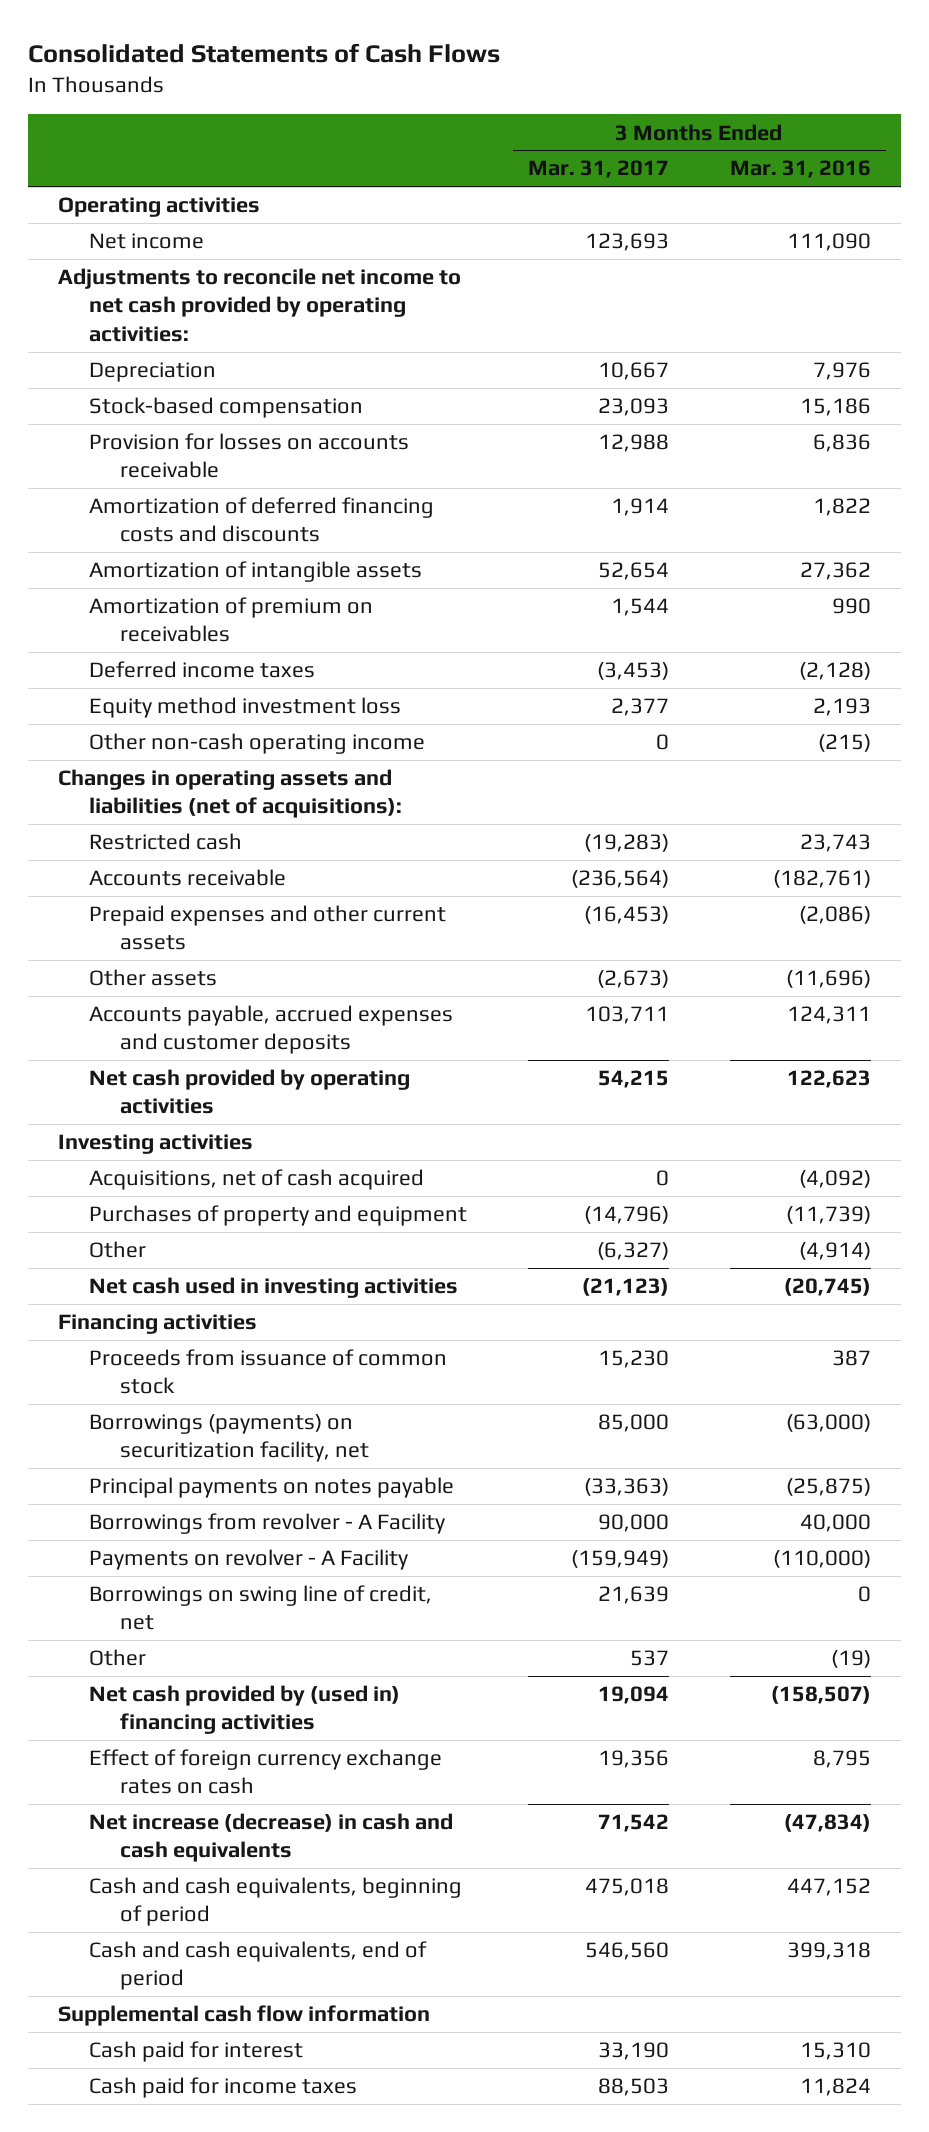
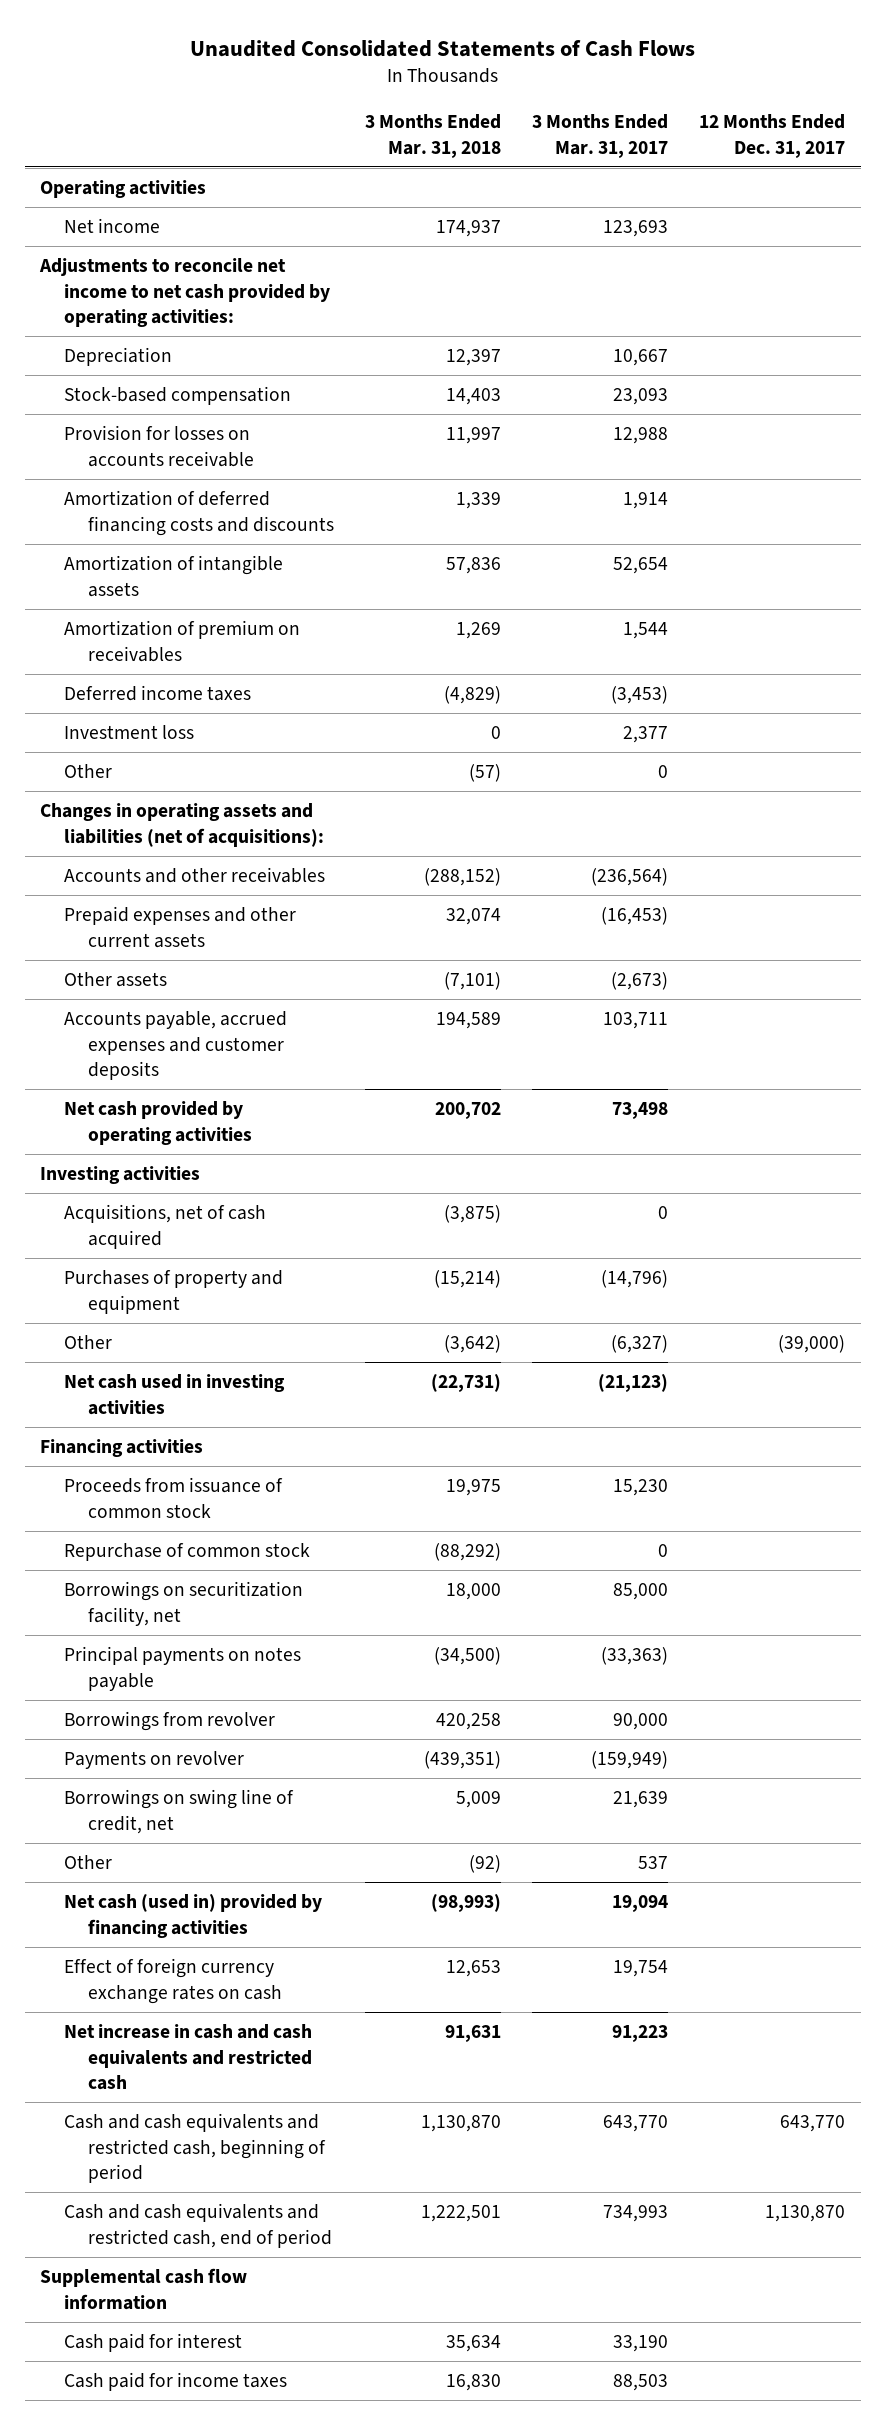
[28,43,501,64] Consolidated Statements of Cash Flows -> [189,39,695,57] Unaudited Consolidated Statements of Cash Flows
[729,160,871,179] Mar. 31, 2016 -> none
none -> [365,114,502,158] 3 Months Ended Mar. 31, 2018
none -> [699,114,846,158] 12 Months Ended Dec. 31, 2017
[89,697,402,719] Equity method investment loss -> [64,725,195,740] Investment loss
[89,733,426,755] Other non-cash operating income -> [64,764,113,779] Other
[89,833,243,851] Restricted cash -> none
[89,869,287,887] Accounts receivable -> [64,867,326,884] Accounts and other receivables
[597,1070,669,1089] 54,215 -> [612,1102,669,1120] 73,498
none -> [64,1543,311,1562] Repurchase of common stock
[89,1414,369,1463] Borrowings (payments) on securitization facility, net -> [64,1581,304,1626] Borrowings on securitization facility, net
[89,1513,446,1535] Borrowings from revolver - A Facility -> [64,1711,276,1732] Borrowings from revolver
[89,1549,409,1571] Payments on revolver - A Facility -> [64,1751,245,1770] Payments on revolver
[89,1685,401,1735] Net cash provided by (used in) financing activities -> [64,1894,323,1938] Net cash (used in) provided by financing activities
[597,1750,669,1769] 19,356 -> [613,1960,669,1978] 19,754
[89,1813,454,1863] Net increase (decrease) in cash and cash equivalents -> [64,2024,313,2091] Net increase in cash and cash equivalents and restricted cash
[597,1814,669,1833] 71,542 -> [612,2025,669,2043] 91,223
[89,1877,463,1927] Cash and cash equivalents, beginning of period -> [64,2113,327,2184] Cash and cash equivalents and restricted cash, beginning of period
[584,1878,669,1897] 475,018 -> [603,2115,669,2133] 643,770
[89,1941,428,1991] Cash and cash equivalents, end of period -> [64,2203,333,2248] Cash and cash equivalents and restricted cash, end of period
[584,1942,669,1961] 546,560 -> [603,2205,669,2223] 734,993

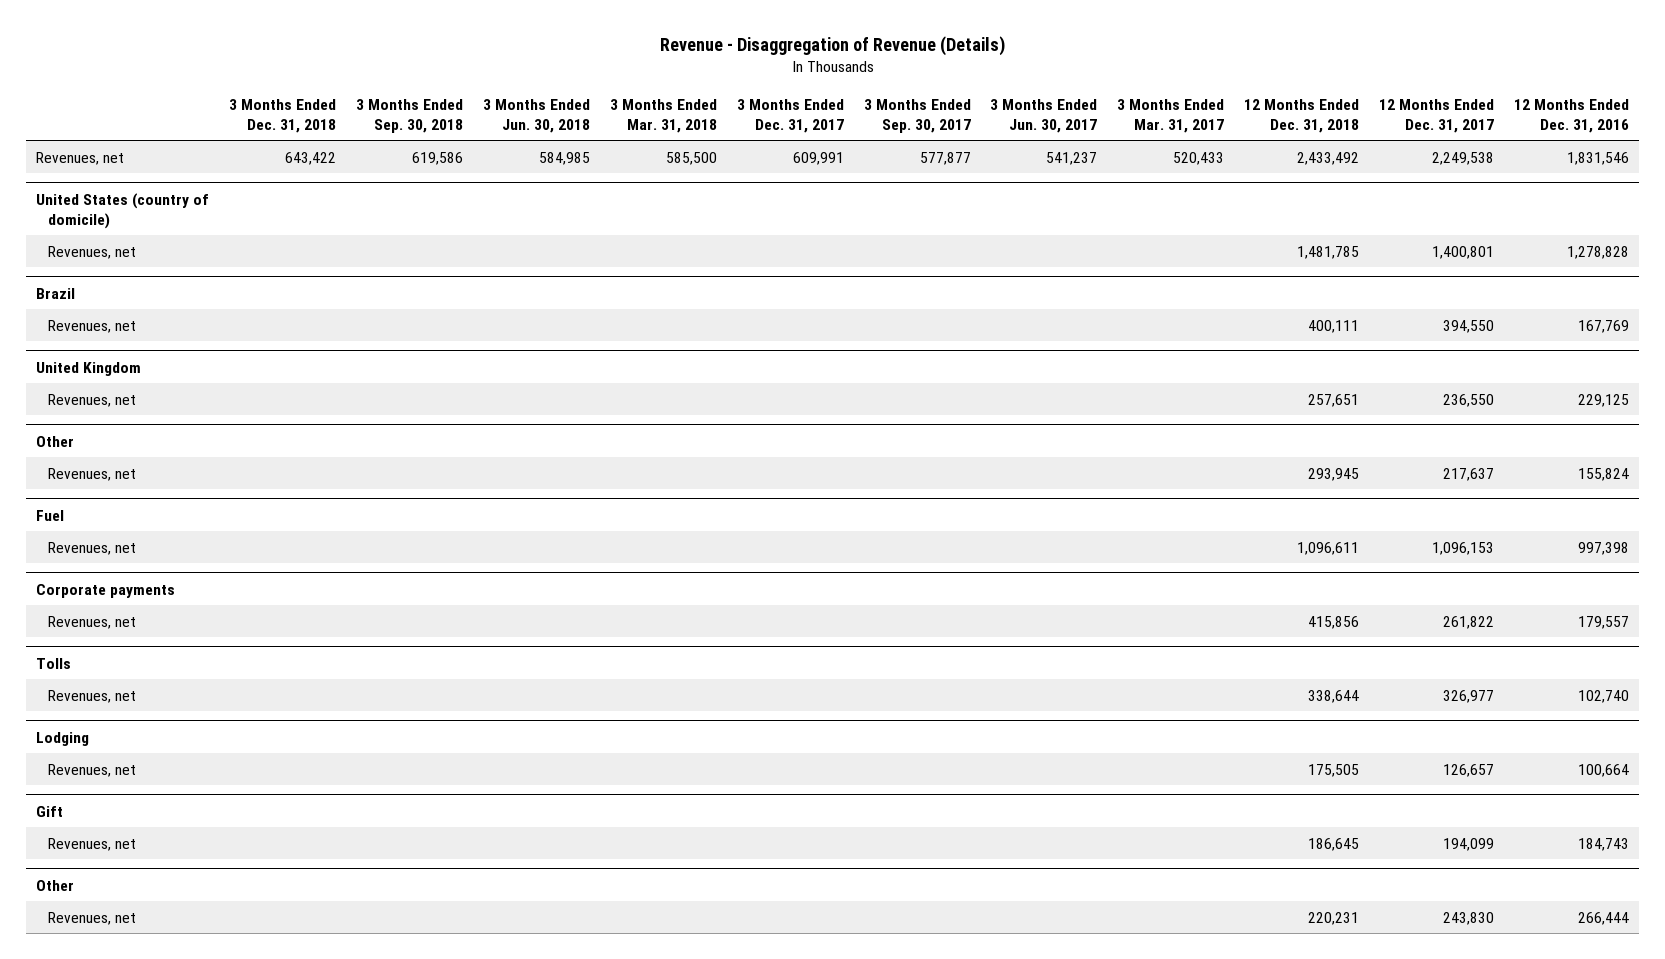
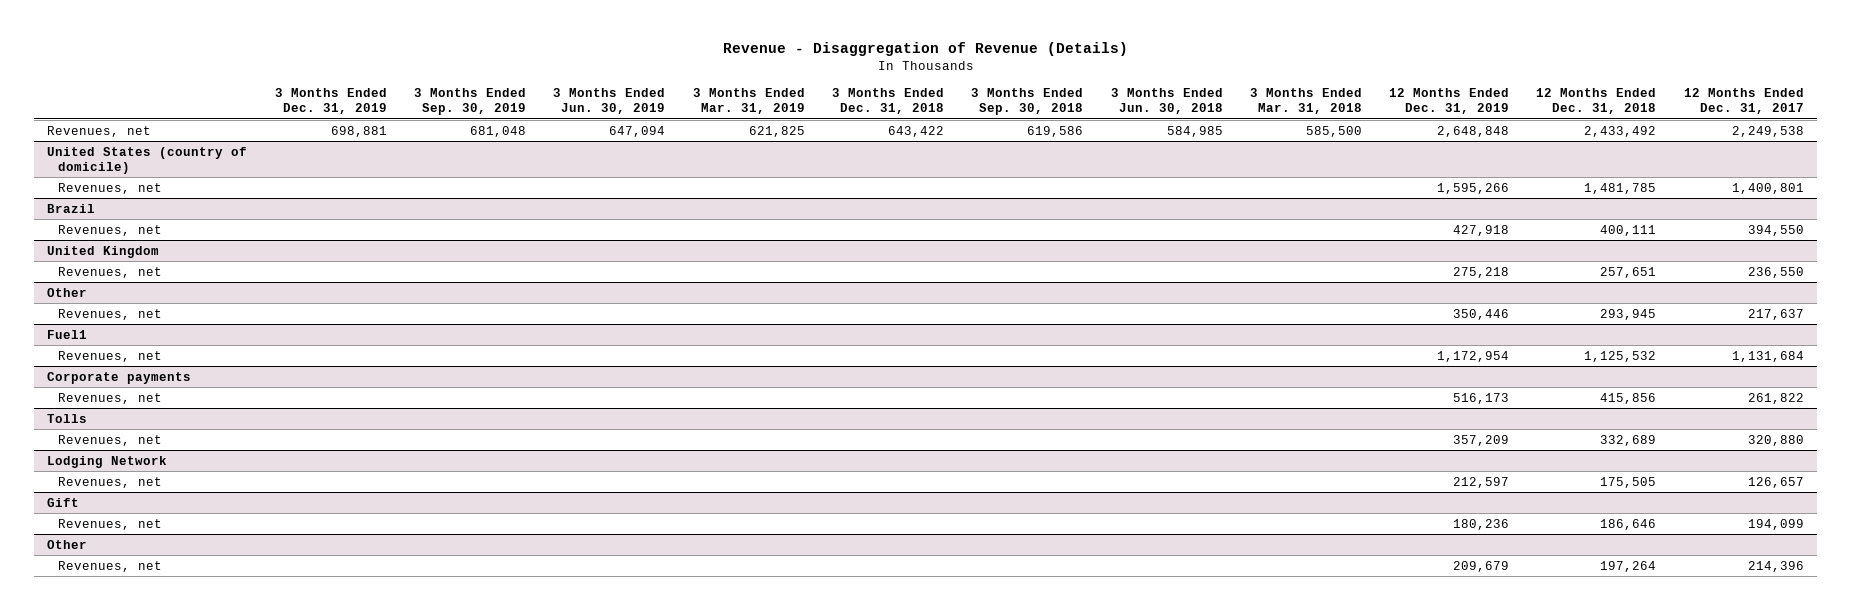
[736,98,844,133] 3 Months Ended Dec. 31, 2017 -> none
[863,98,971,133] 3 Months Ended Sep. 30, 2017 -> none
[990,98,1098,133] 3 Months Ended Jun. 30, 2017 -> none
[1117,98,1225,133] 3 Months Ended Mar. 31, 2017 -> none
[1514,98,1630,133] 12 Months Ended Dec. 31, 2016 -> none
none -> [274,88,387,115] 3 Months Ended Dec. 31, 2019
none -> [413,88,526,116] 3 Months Ended Sep. 30, 2019
none -> [553,88,666,115] 3 Months Ended Jun. 30, 2019
none -> [692,88,805,115] 3 Months Ended Mar. 31, 2019
none -> [1389,88,1510,115] 12 Months Ended Dec. 31, 2019
[36,509,65,521] Fuel -> [47,329,88,339] Fuel1
[1297,541,1360,555] 1,096,611 -> [1584,350,1657,362] 1,125,532
[1432,541,1495,555] 1,096,153 -> [1731,350,1804,362] 1,131,684
[1308,689,1360,703] 338,644 -> [1600,434,1657,446] 332,689
[1443,689,1495,703] 326,977 -> [1747,434,1804,446] 320,880
[36,731,90,746] Lodging -> [47,455,168,468] Lodging Network
[1308,837,1360,851] 186,645 -> [1600,518,1657,530] 186,646
[1308,911,1360,925] 220,231 -> [1600,560,1657,572] 197,264
[1443,911,1495,925] 243,830 -> [1747,560,1804,572] 214,396

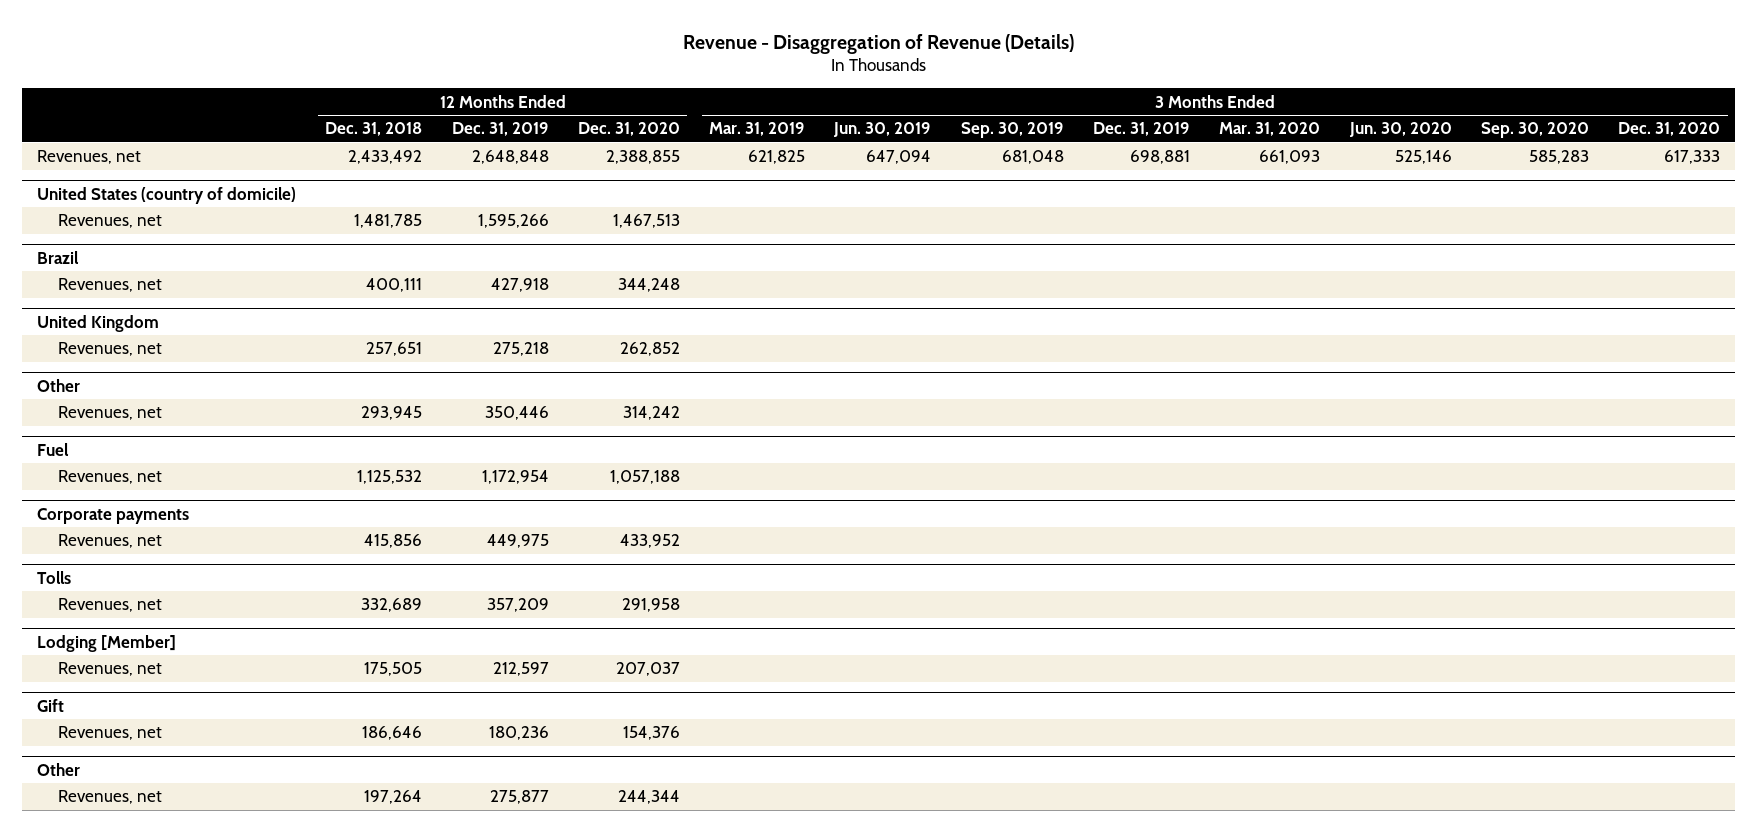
[831,88,944,115] 3 Months Ended Dec. 31, 2018 -> none
[971,88,1084,116] 3 Months Ended Sep. 30, 2018 -> none
[1110,88,1223,115] 3 Months Ended Jun. 30, 2018 -> none
[1249,88,1362,115] 3 Months Ended Mar. 31, 2018 -> none
[1683,88,1804,115] 12 Months Ended Dec. 31, 2017 -> none
none -> [577,122,680,137] Dec. 31, 2020
none -> [1219,122,1321,137] Mar. 31, 2020
none -> [1348,122,1452,138] Jun. 30, 2020
none -> [1480,122,1589,139] Sep. 30, 2020
none -> [1618,122,1721,137] Dec. 31, 2020
[47,329,88,339] Fuel1 -> [36,442,69,456] Fuel
[1453,392,1510,404] 516,173 -> [486,534,549,549] 449,975
[47,455,168,468] Lodging Network -> [36,634,176,652] Lodging [Member]
[1453,560,1510,572] 209,679 -> [489,790,549,805] 275,877

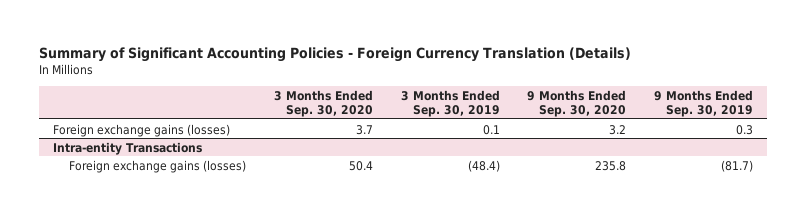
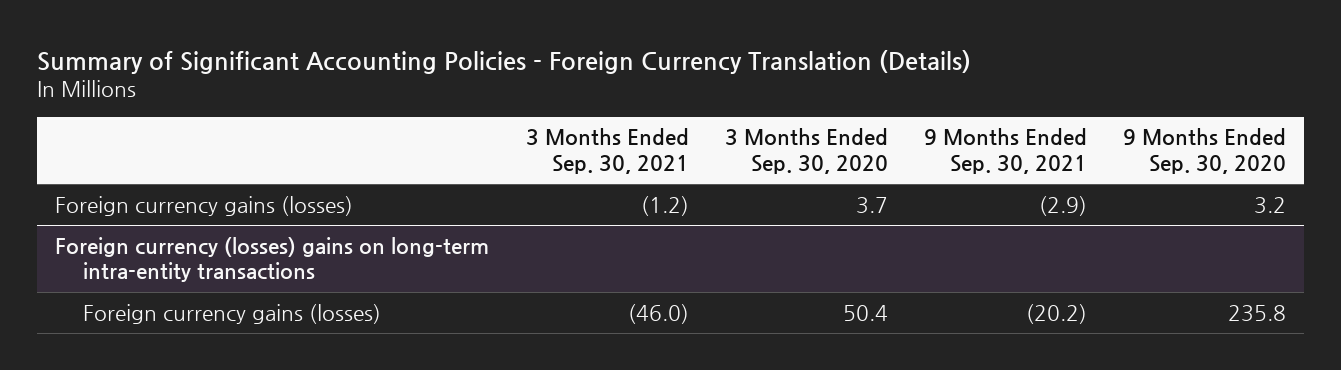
[400,89,500,118] 3 Months Ended Sep. 30, 2019 -> none
[653,89,753,118] 9 Months Ended Sep. 30, 2019 -> none
none -> [525,128,689,175] 3 Months Ended Sep. 30, 2021
none -> [923,128,1087,175] 9 Months Ended Sep. 30, 2021
[53,123,231,137] Foreign exchange gains (losses) -> [55,195,354,216] Foreign currency gains (losses)
[53,141,203,155] Intra-entity Transactions -> [55,236,490,283] Foreign currency (losses) gains on long-term intra-entity transactions
[69,159,247,173] Foreign exchange gains (losses) -> [83,303,382,324] Foreign currency gains (losses)

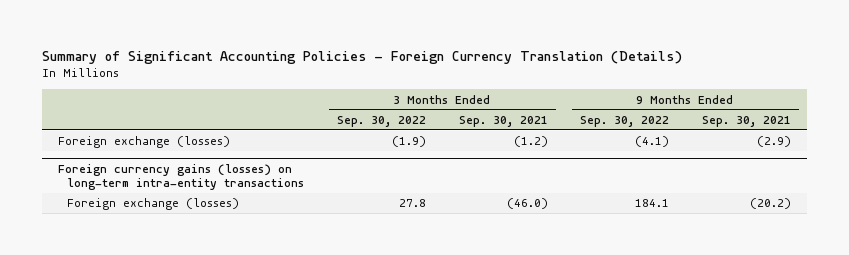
[724,128,888,175] 3 Months Ended Sep. 30, 2020 -> none
[1123,128,1287,175] 9 Months Ended Sep. 30, 2020 -> none
none -> [337,115,427,127] Sep. 30, 2022
none -> [580,115,670,127] Sep. 30, 2022
[55,195,354,216] Foreign currency gains (losses) -> [57,136,230,149] Foreign exchange (losses)
[55,236,490,283] Foreign currency (losses) gains on long-term intra-entity transactions -> [57,163,305,191] Foreign currency gains (losses) on long-term intra-entity transactions
[83,303,382,324] Foreign currency gains (losses) -> [67,198,240,211] Foreign exchange (losses)

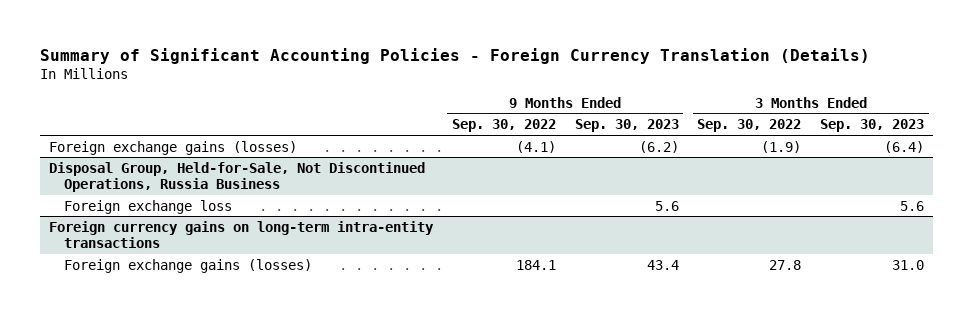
[458,115,548,127] Sep. 30, 2021 -> none
[701,115,791,127] Sep. 30, 2021 -> none
none -> [574,119,679,133] Sep. 30, 2023
none -> [819,119,924,133] Sep. 30, 2023
[57,136,230,149] Foreign exchange (losses) -> [49,140,298,155] Foreign exchange gains (losses)
none -> [49,161,426,193] Disposal Group, Held-for-Sale, Not Discontinued Operations, Russia Business
none -> [63,199,232,214] Foreign exchange loss
[57,163,305,191] Foreign currency gains (losses) on long-term intra-entity transactions -> [49,220,435,249] Foreign currency gains on long-term intra-entity transactions
[67,198,240,211] Foreign exchange (losses) -> [63,258,312,273] Foreign exchange gains (losses)

